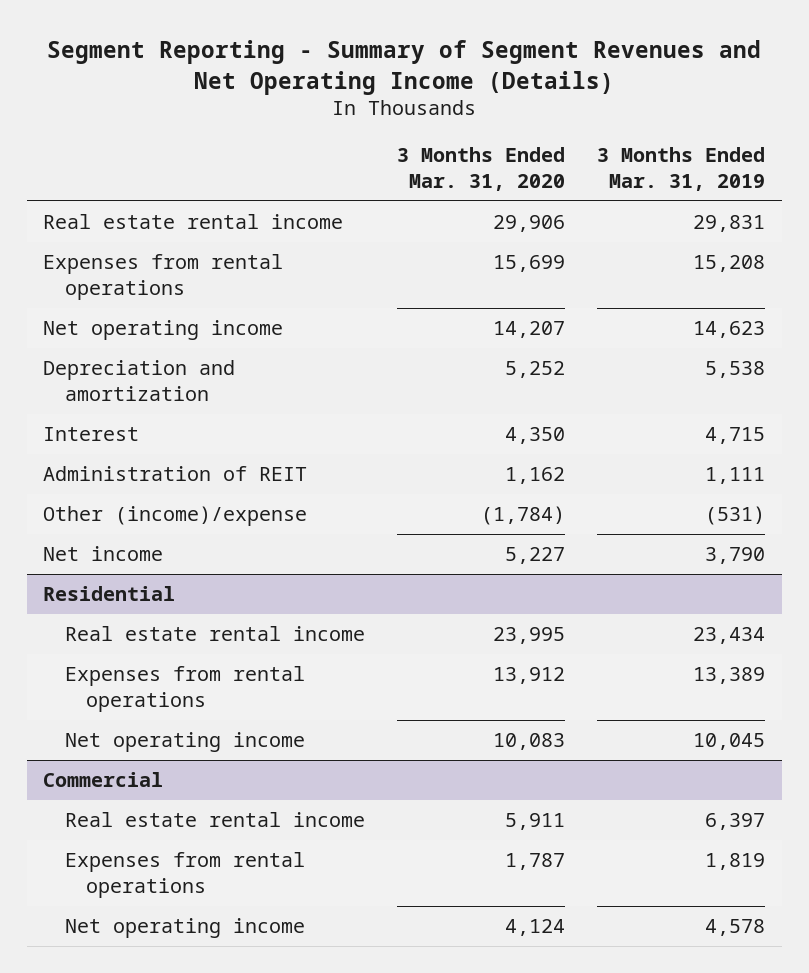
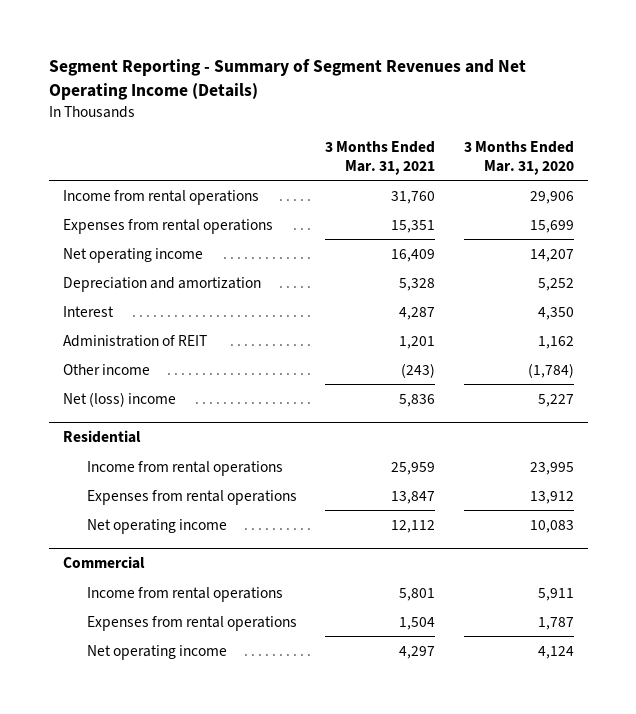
[597,147,766,191] 3 Months Ended Mar. 31, 2019 -> none
none -> [325,140,436,176] 3 Months Ended Mar. 31, 2021
[43,214,344,230] Real estate rental income -> [62,189,259,205] Income from rental operations
[43,506,308,527] Other (income)/expense -> [62,363,150,375] Other income
[43,546,164,562] Net income -> [62,391,176,407] Net (loss) income
[64,626,365,642] Real estate rental income -> [86,460,283,476] Income from rental operations
[64,812,365,828] Real estate rental income -> [86,586,283,602] Income from rental operations

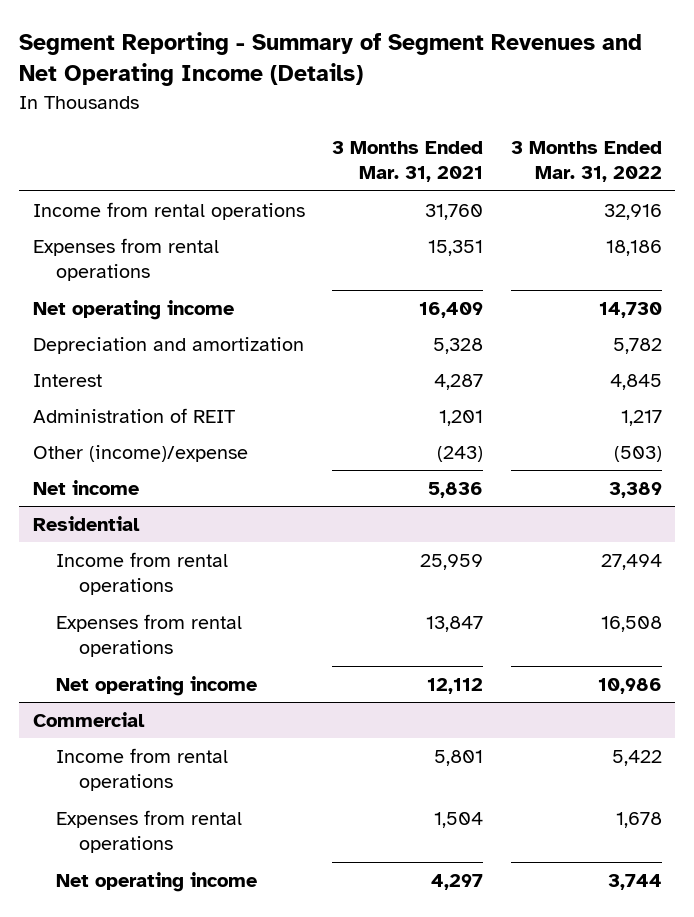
[463,140,574,176] 3 Months Ended Mar. 31, 2020 -> none
none -> [510,140,662,183] 3 Months Ended Mar. 31, 2022
[62,363,150,375] Other income -> [32,445,248,463] Other (income)/expense
[62,391,176,407] Net (loss) income -> [32,480,139,496] Net income

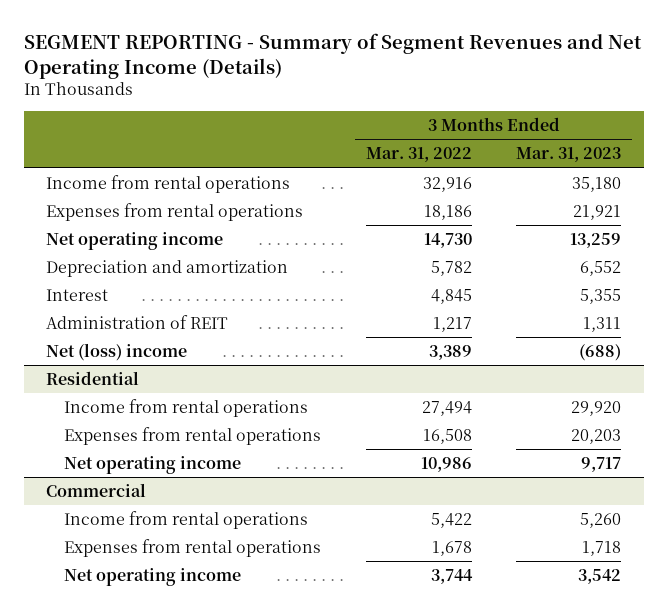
[18,32,642,87] Segment Reporting - Summary of Segment Revenues and Net Operating Income (Details) -> [23,32,642,79] SEGMENT REPORTING - Summary of Segment Revenues and Net Operating Income (Details)
[332,140,484,183] 3 Months Ended Mar. 31, 2021 -> none
none -> [516,147,622,163] Mar. 31, 2023
[32,445,248,463] Other (income)/expense -> none
[32,480,139,496] Net income -> [45,342,187,361] Net (loss) income

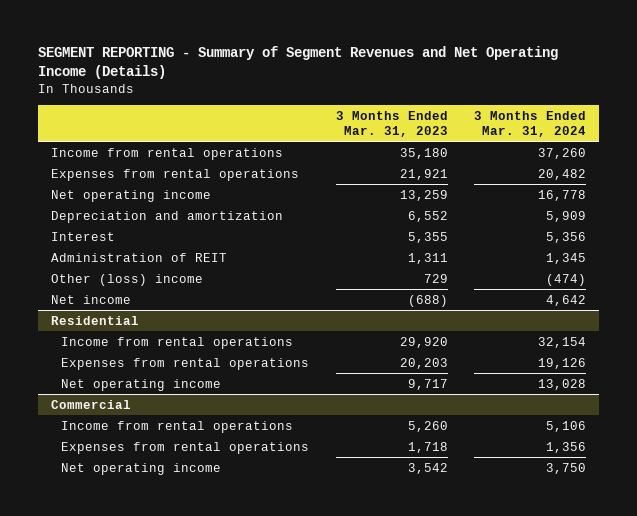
[365,147,472,163] Mar. 31, 2022 -> none
none -> [474,110,587,137] 3 Months Ended Mar. 31, 2024
none -> [51,273,204,286] Other (loss) income
[45,342,187,361] Net (loss) income -> [51,294,132,304] Net income

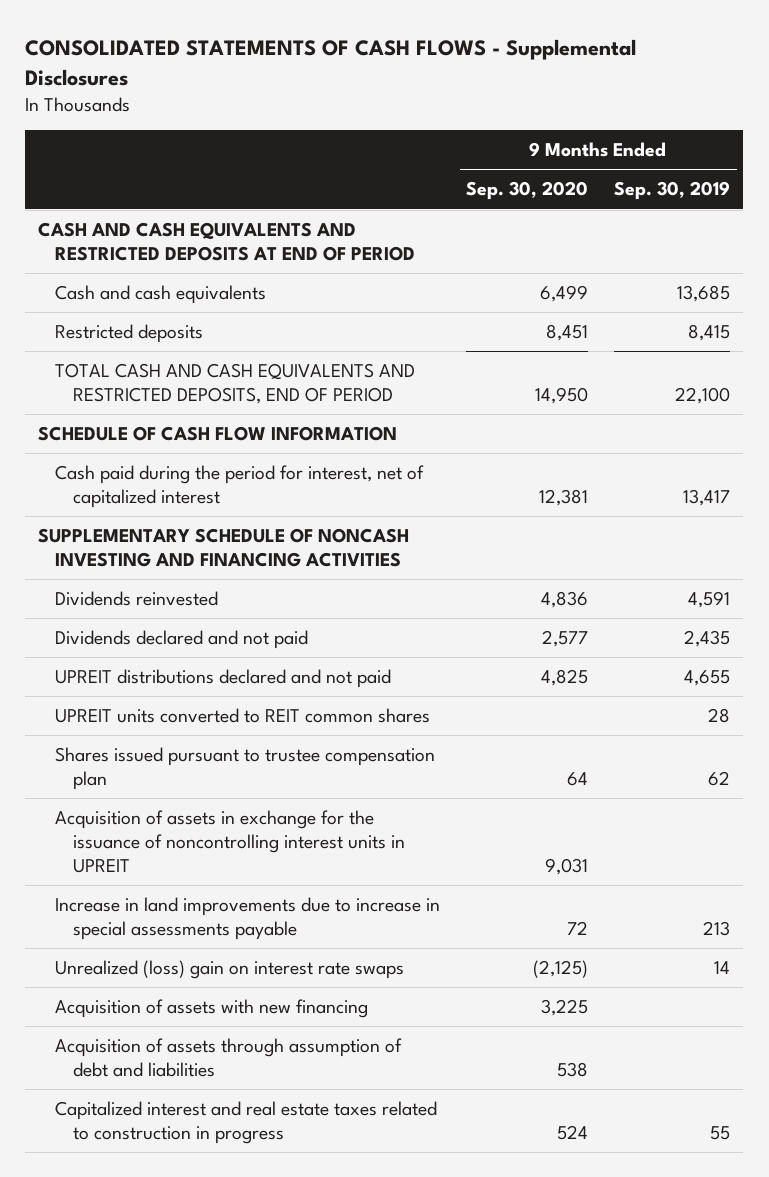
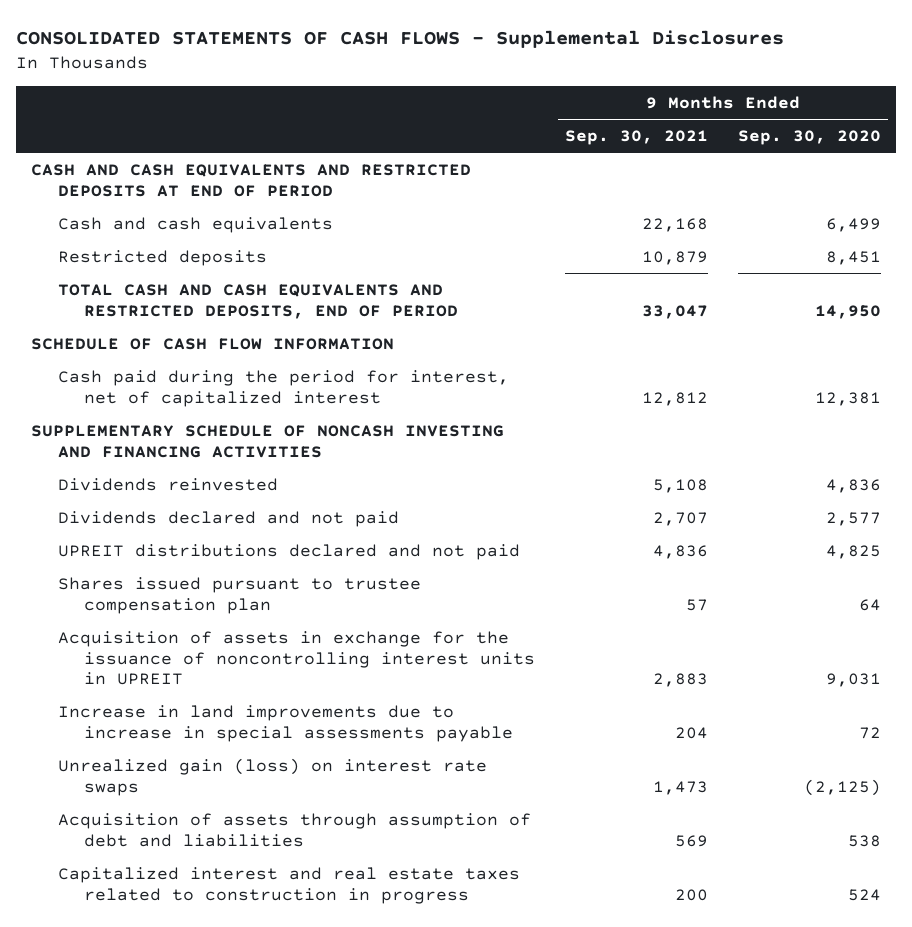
[614,181,731,201] Sep. 30, 2019 -> none
none -> [565,129,709,145] Sep. 30, 2021
[55,707,431,723] UPREIT units converted to REIT common shares -> none
[55,998,369,1018] Acquisition of assets with new financing -> none
[55,959,405,979] Unrealized (loss) gain on interest rate swaps -> [57,757,487,796] Unrealized gain (loss) on interest rate swaps

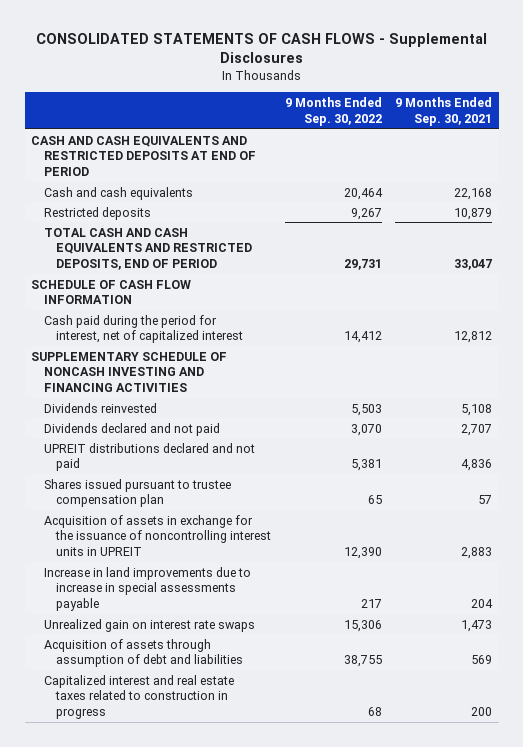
[737,129,881,145] Sep. 30, 2020 -> none
none -> [284,97,382,126] 9 Months Ended Sep. 30, 2022
[57,757,487,796] Unrealized gain (loss) on interest rate swaps -> [43,618,255,632] Unrealized gain on interest rate swaps

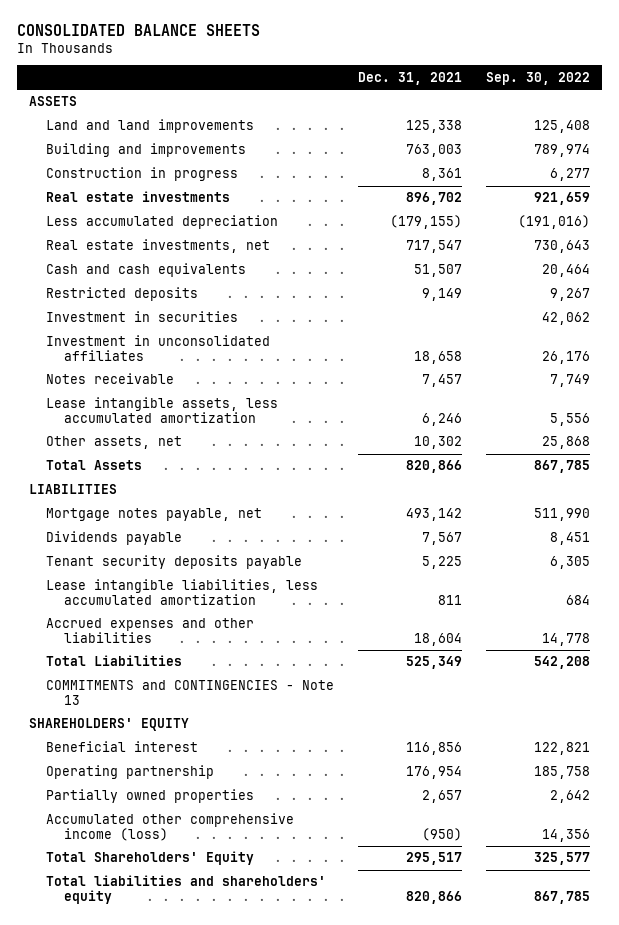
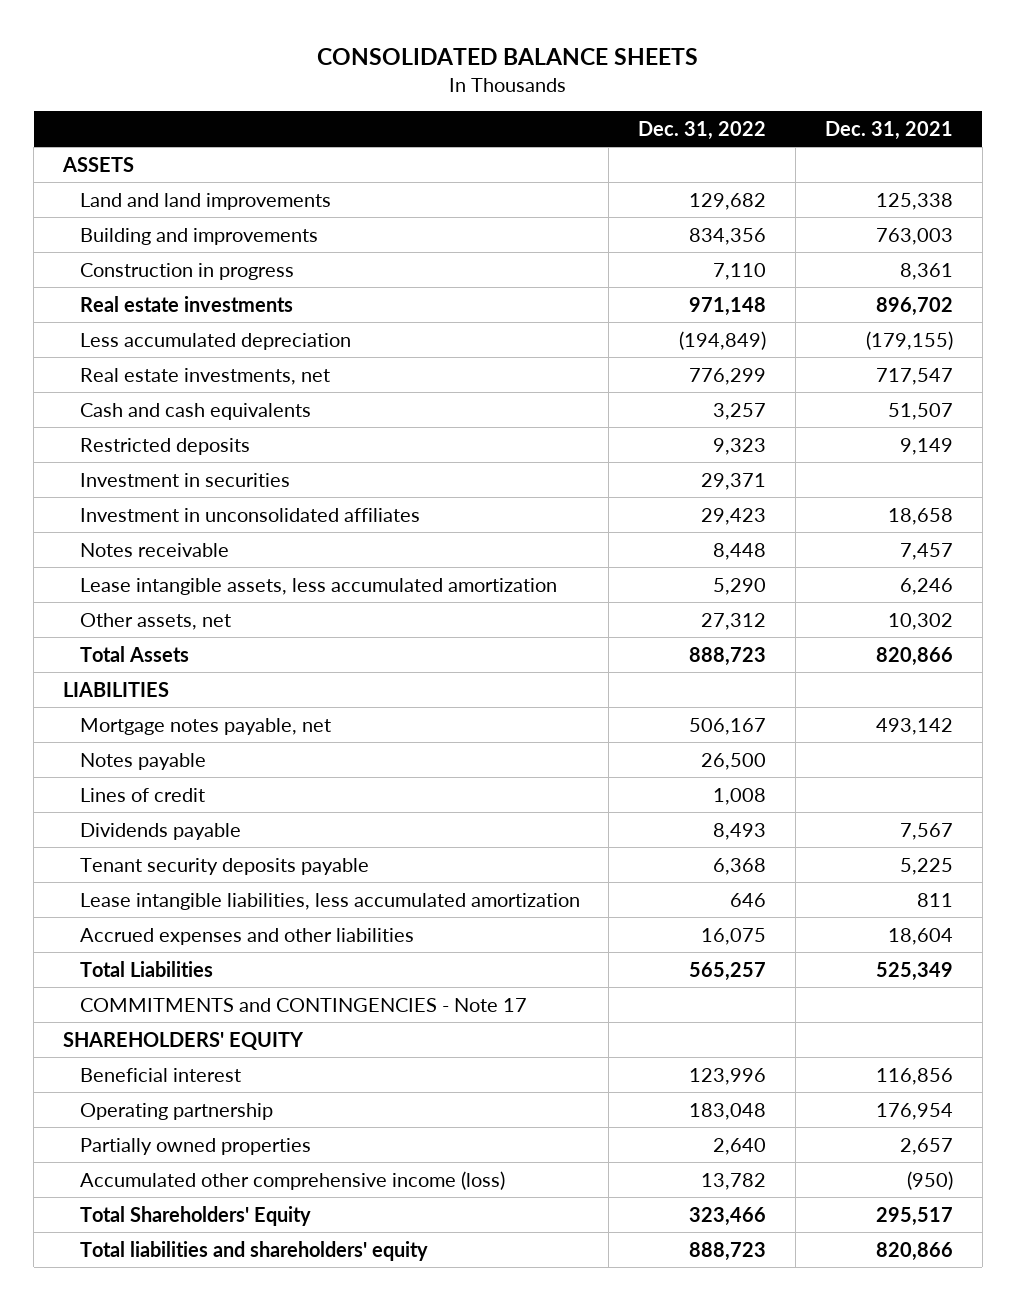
[485,71,590,85] Sep. 30, 2022 -> none
none -> [638,121,767,141] Dec. 31, 2022
none -> [79,752,206,770] Notes payable
none -> [79,787,205,802] Lines of credit
[46,680,335,705] COMMITMENTS and CONTINGENCIES - Note 13 -> [79,997,527,1012] COMMITMENTS and CONTINGENCIES - Note 17

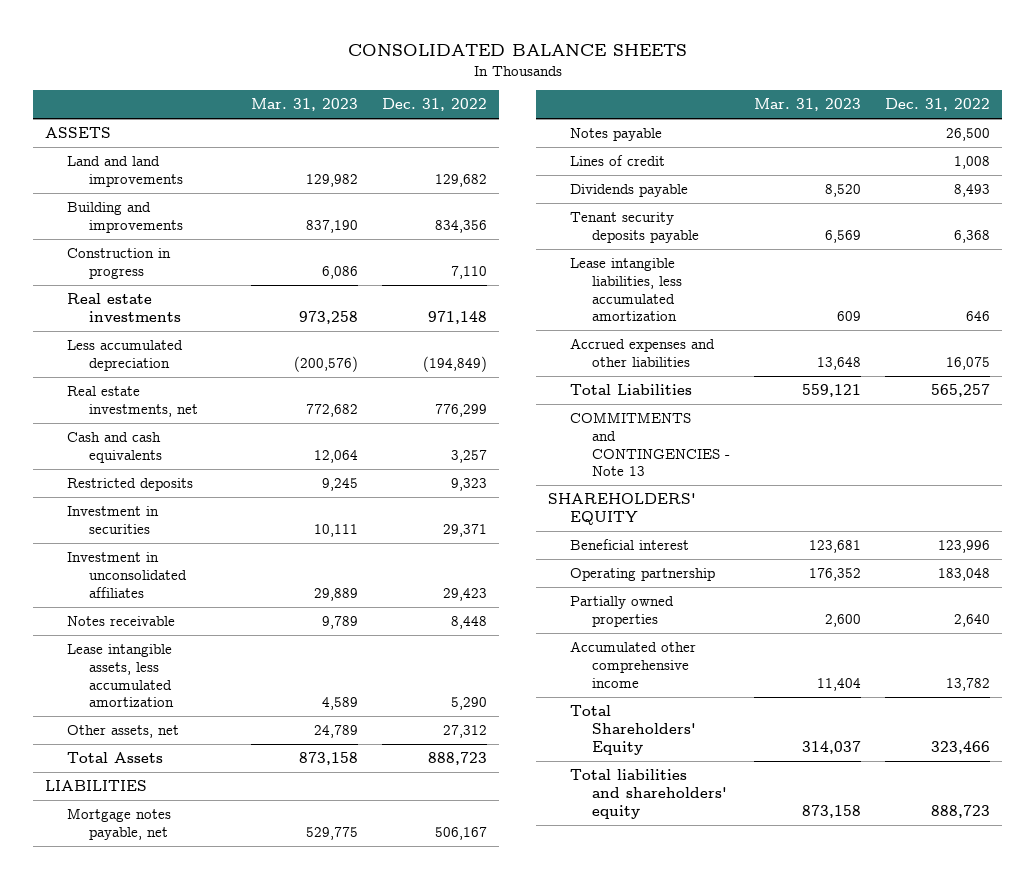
[824,121,953,141] Dec. 31, 2021 -> none
none -> [251,98,359,112] Mar. 31, 2023
[79,997,527,1012] COMMITMENTS and CONTINGENCIES - Note 17 -> [569,412,730,477] COMMITMENTS and CONTINGENCIES - Note 13
[79,1170,505,1190] Accumulated other comprehensive income (loss) -> [569,641,696,688] Accumulated other comprehensive income

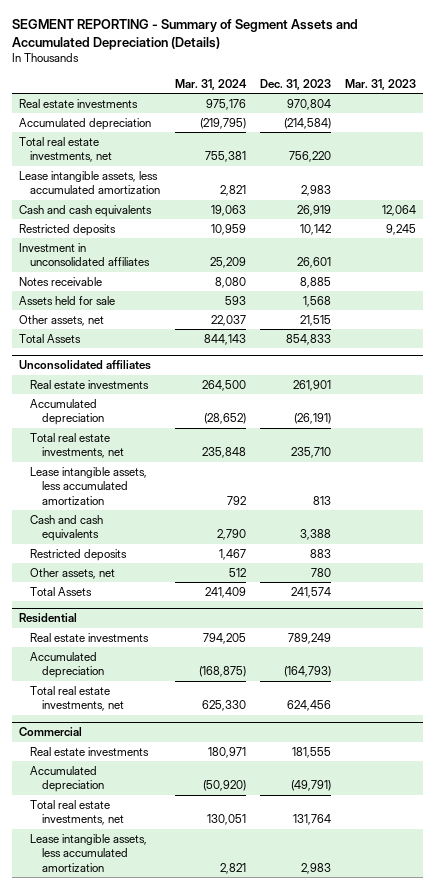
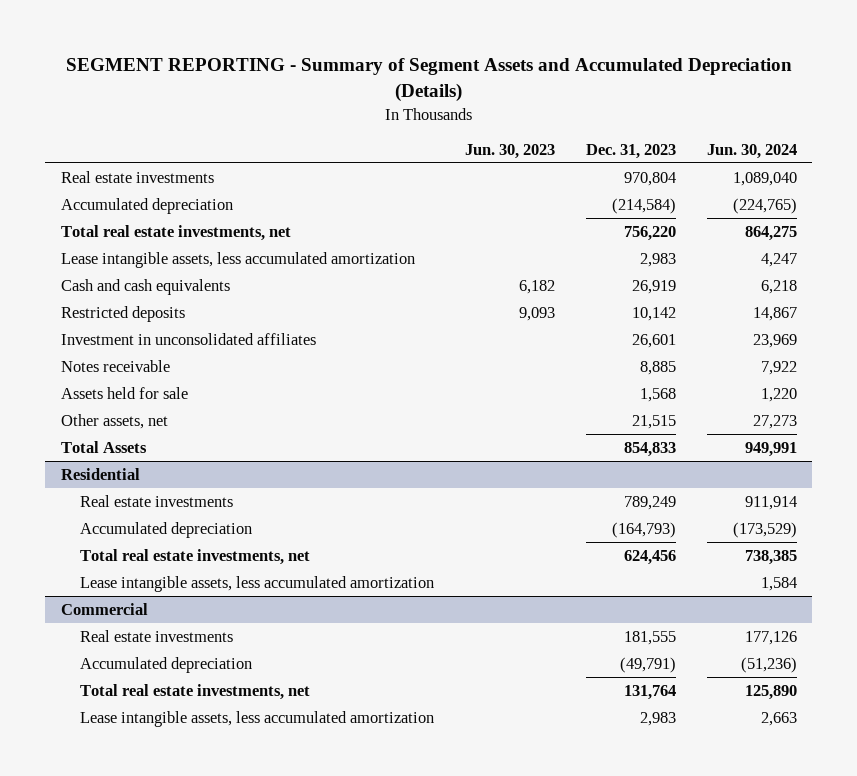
[174,78,247,90] Mar. 31, 2024 -> none
[345,78,417,90] Mar. 31, 2023 -> none
none -> [465,144,556,160] Jun. 30, 2023
none -> [706,144,797,160] Jun. 30, 2024
[18,360,151,371] Unconsolidated affiliates -> none
[30,379,150,389] Real estate investments -> none
[30,398,104,426] Accumulated depreciation -> none
[30,432,124,459] Total real estate investments, net -> none
[30,466,148,505] Lease intangible assets, less accumulated amortization -> none
[30,514,104,542] Cash and cash equivalents -> none
[30,548,128,561] Restricted deposits -> none
[30,567,116,579] Other assets, net -> none
[30,586,93,596] Total Assets -> none
none -> [80,575,435,592] Lease intangible assets, less accumulated amortization

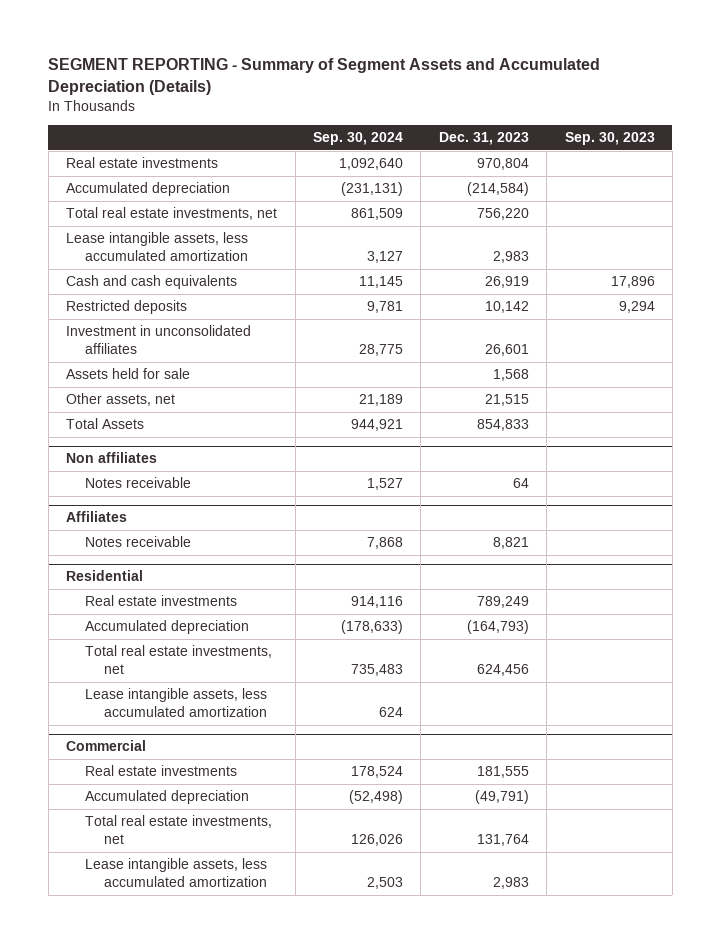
[465,144,556,160] Jun. 30, 2023 -> none
[706,144,797,160] Jun. 30, 2024 -> none
none -> [313,132,404,146] Sep. 30, 2024
none -> [564,132,655,146] Sep. 30, 2023
[60,359,170,372] Notes receivable -> none
none -> [66,452,158,464] Non affiliates
none -> [85,477,192,489] Notes receivable
none -> [66,511,128,523] Affiliates
none -> [85,536,192,548] Notes receivable

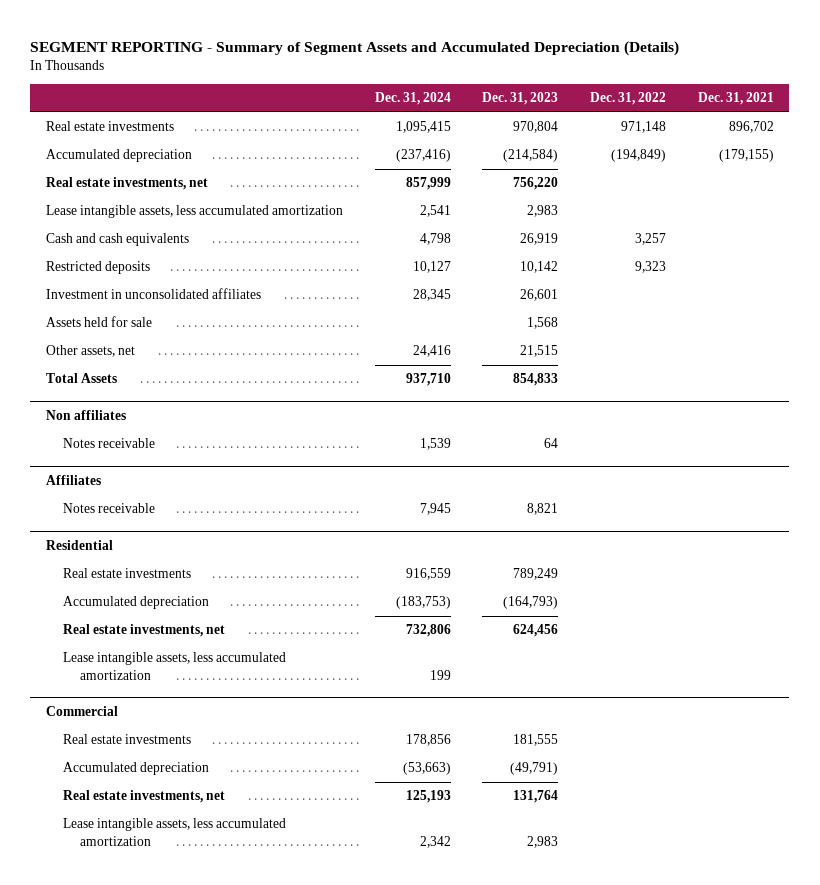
[313,132,404,146] Sep. 30, 2024 -> none
[564,132,655,146] Sep. 30, 2023 -> none
none -> [374,92,451,106] Dec. 31, 2024
none -> [589,92,666,106] Dec. 31, 2022
none -> [697,92,774,106] Dec. 31, 2021
[66,207,278,221] Total real estate investments, net -> [46,177,209,191] Real estate investments, net
[85,645,273,675] Total real estate investments, net -> [63,624,226,638] Real estate investments, net
[85,815,273,845] Total real estate investments, net -> [63,790,226,804] Real estate investments, net

